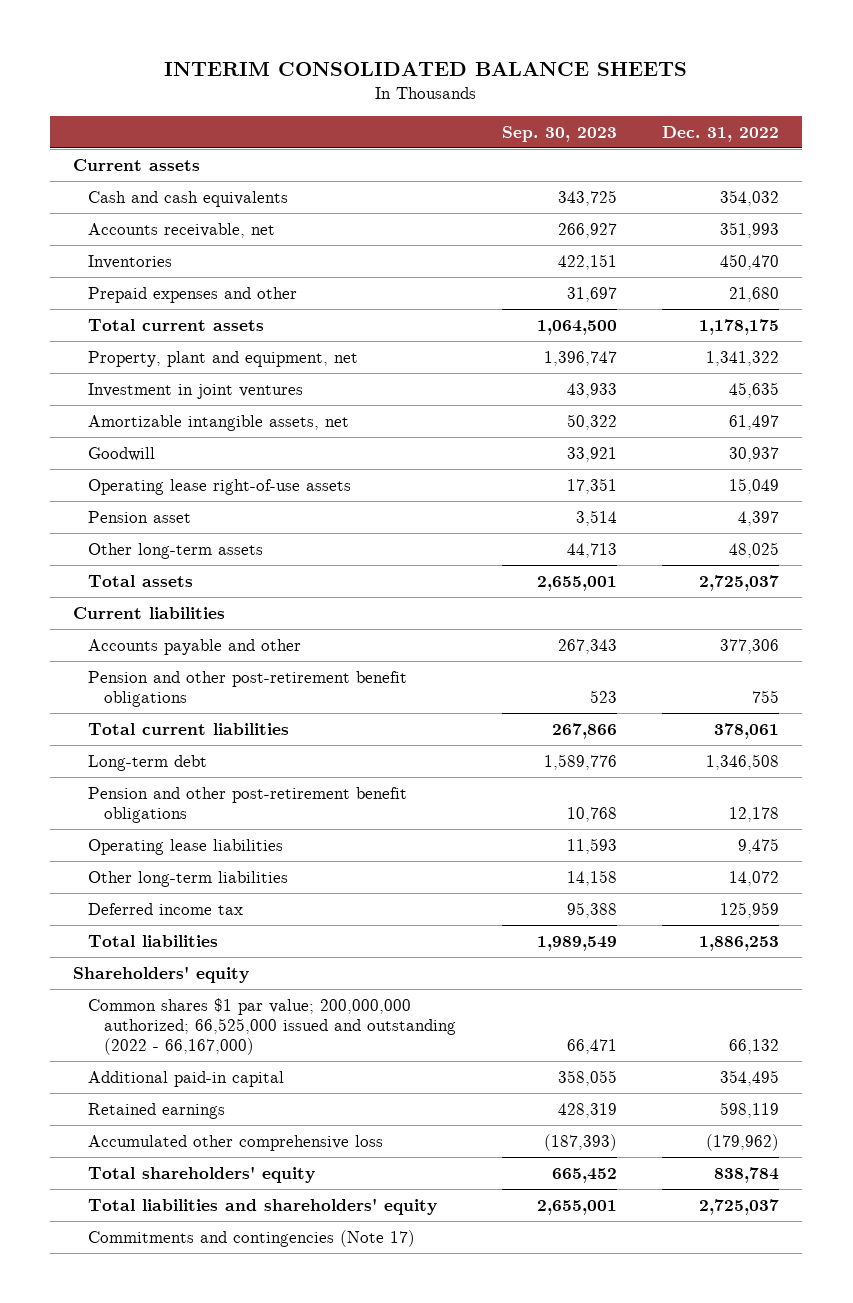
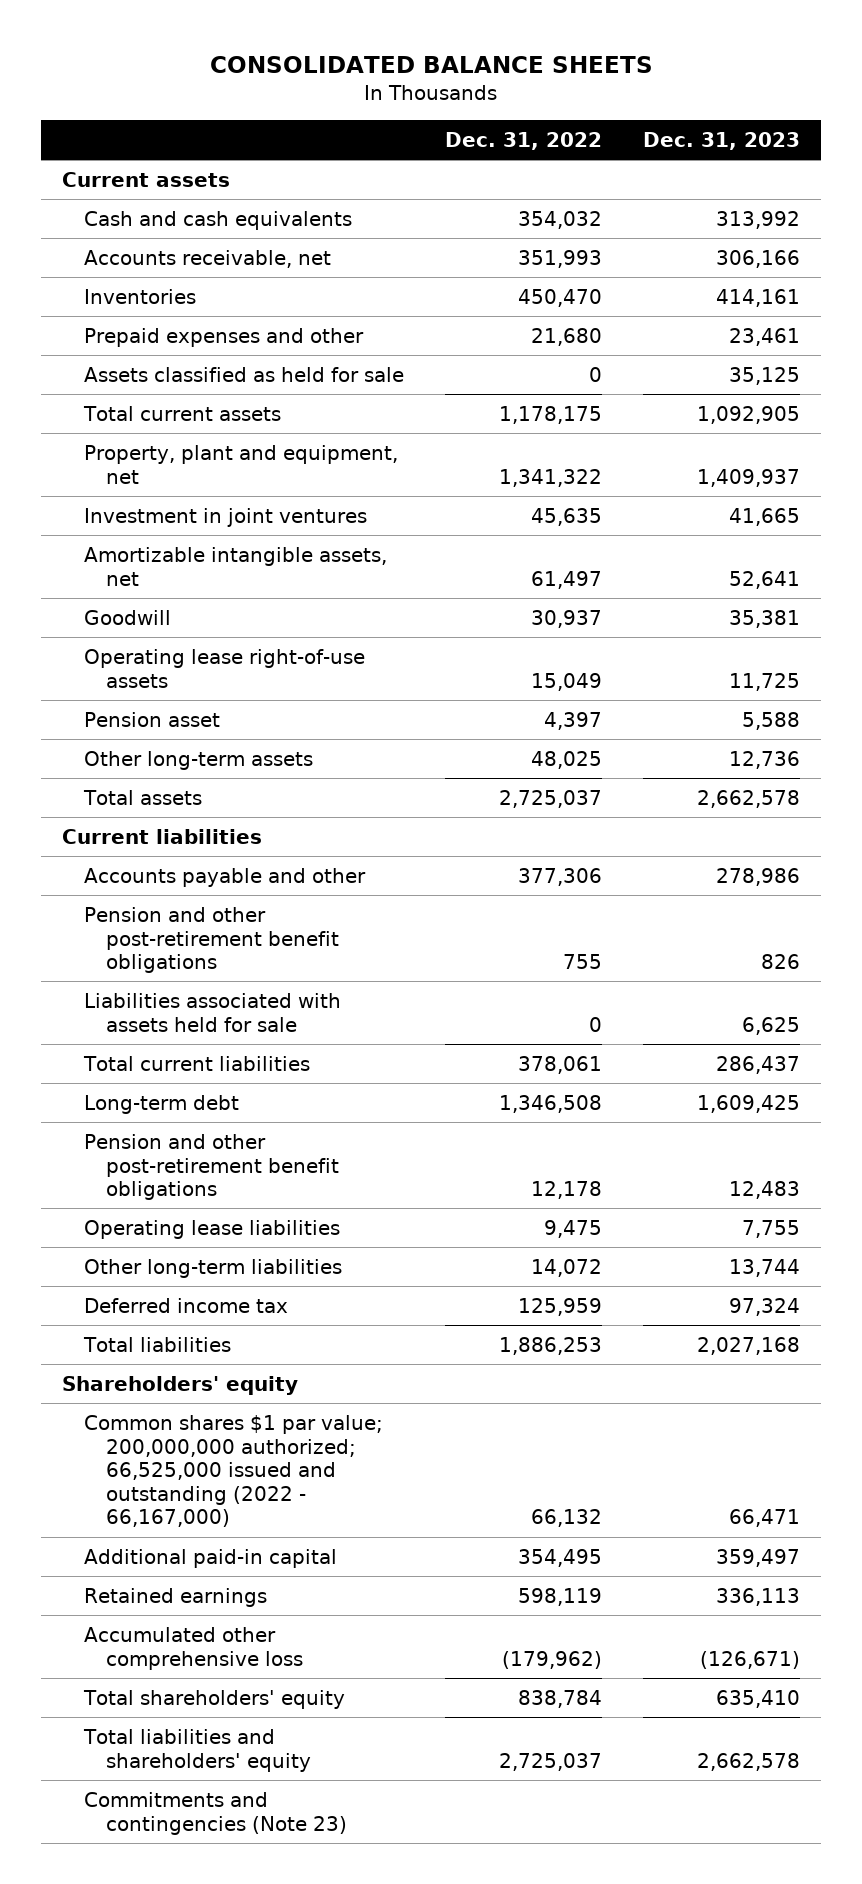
[164,61,688,77] INTERIM CONSOLIDATED BALANCE SHEETS -> [210,55,654,73] CONSOLIDATED BALANCE SHEETS
[501,125,617,142] Sep. 30, 2023 -> none
none -> [643,132,801,151] Dec. 31, 2023
none -> [84,366,405,382] Assets classified as held for sale
none -> [84,992,342,1032] Liabilities associated with assets held for sale
[88,1229,416,1247] Commitments and contingencies (Note 17) -> [84,1791,348,1835] Commitments and contingencies (Note 23)

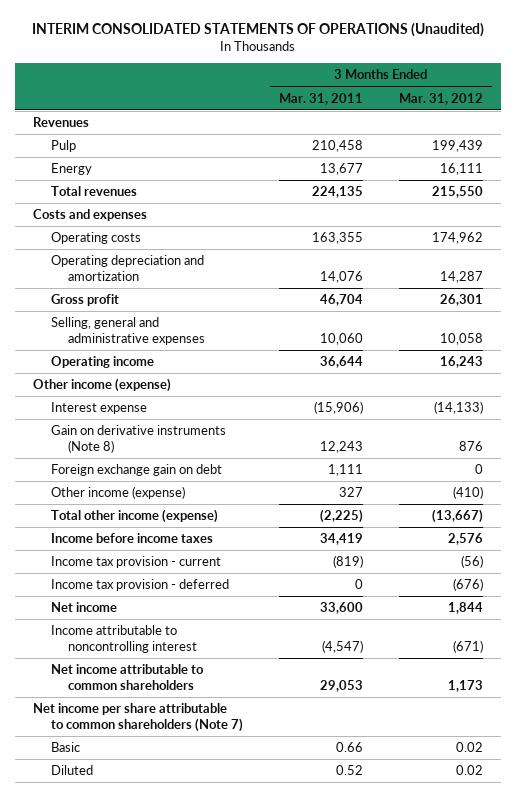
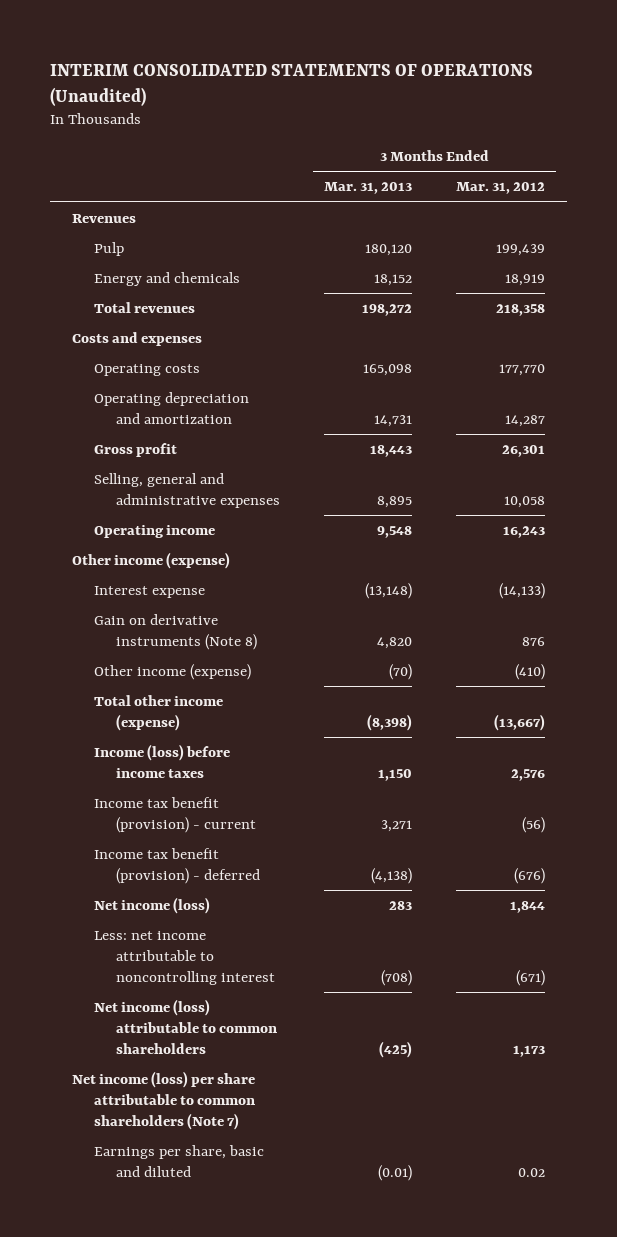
[278,92,363,105] Mar. 31, 2011 -> none
none -> [324,182,413,195] Mar. 31, 2013
[50,163,92,176] Energy -> none
none -> [93,271,240,286] Energy and chemicals
[431,186,483,199] 215,550 -> [496,303,546,316] 218,358
[431,232,483,245] 174,962 -> [499,363,546,376] 177,770
[50,464,222,477] Foreign exchange gain on debt -> none
[50,742,80,753] Basic -> none
[50,765,93,776] Diluted -> none
[50,533,213,544] Income before income taxes -> [93,743,230,778] Income (loss) before income taxes
[50,556,221,569] Income tax provision - current -> [93,796,257,833] Income tax benefit (provision) - current
[50,579,229,592] Income tax provision - deferred -> [93,847,261,884] Income tax benefit (provision) - deferred
[50,602,117,613] Net income -> [93,896,210,914] Net income (loss)
[50,625,198,654] Income attributable to noncontrolling interest -> [93,930,276,985] Less: net income attributable to noncontrolling interest
[50,664,204,691] Net income attributable to common shareholders -> [93,998,278,1054] Net income (loss) attributable to common shareholders
[32,703,243,733] Net income per share attributable to common shareholders (Note 7) -> [71,1070,255,1130] Net income (loss) per share attributable to common shareholders (Note 7)
none -> [93,1144,264,1177] Earnings per share, basic and diluted

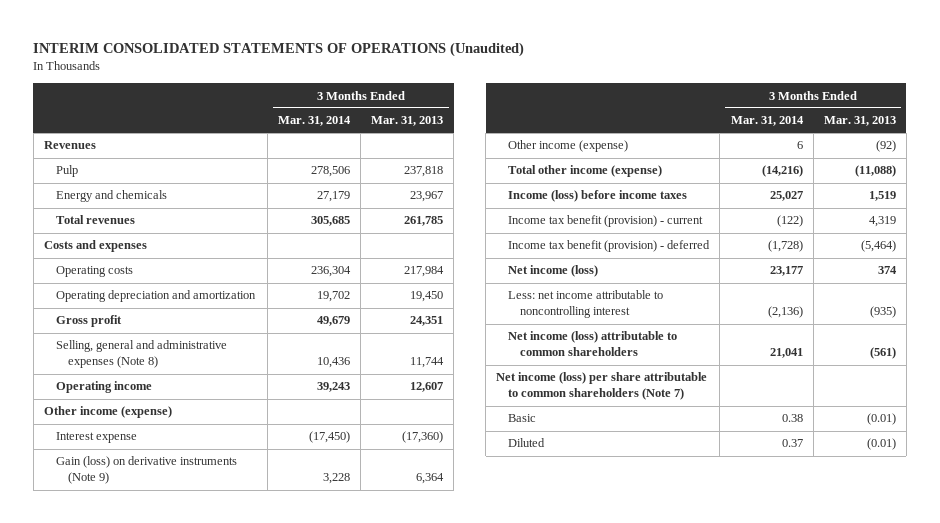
[456,182,546,195] Mar. 31, 2012 -> none
none -> [278,116,352,127] Mar. 31, 2014
[365,243,413,256] 180,120 -> [404,166,444,178] 237,818
[374,273,413,286] 18,152 -> [410,191,444,203] 23,967
[362,303,413,316] 198,272 -> [404,216,444,227] 261,785
[363,363,413,376] 165,098 -> [404,266,445,278] 217,984
[374,414,413,427] 14,731 -> [410,291,444,303] 19,450
[370,444,413,457] 18,443 -> [410,316,444,327] 24,351
[93,472,281,508] Selling, general and administrative expenses -> [56,340,228,369] Selling, general and administrative expenses (Note 8)
[377,495,413,508] 8,895 -> [410,357,445,369] 11,744
[377,525,413,538] 9,548 -> [410,382,444,393] 12,607
[365,582,413,599] (13,148) -> [402,431,444,444] (17,360)
[93,613,258,650] Gain on derivative instruments (Note 8) -> [56,456,238,485] Gain (loss) on derivative instruments (Note 9)
[377,636,413,649] 4,820 -> [416,473,445,485] 6,364
[389,663,413,680] (70) -> [875,140,896,153] (92)
[367,713,413,731] (8,398) -> [854,165,896,178] (11,088)
[378,768,413,781] 1,150 -> [868,191,896,202] 1,519
[381,819,413,832] 3,271 -> [868,216,896,228] 4,319
[371,867,413,884] (4,138) -> [860,240,896,253] (5,464)
[389,900,413,910] 283 -> [877,266,897,275] 374
[381,969,413,986] (708) -> [869,306,896,319] (935)
[379,1040,413,1058] (425) -> [869,347,896,360] (561)
[93,1144,264,1177] Earnings per share, basic and diluted -> none
none -> [508,414,537,423] Basic
none -> [508,438,546,448] Diluted

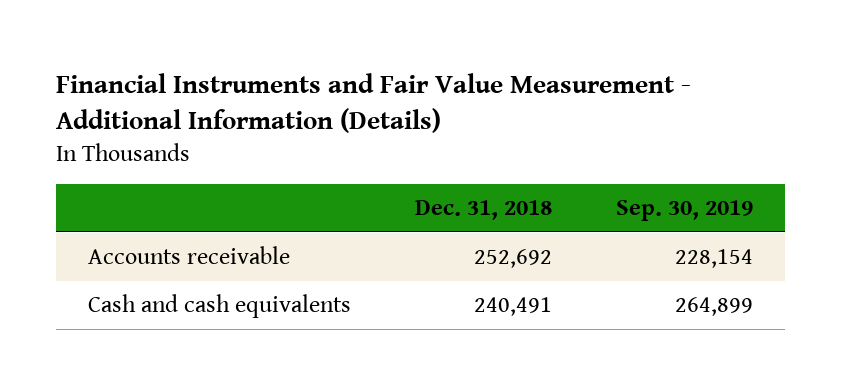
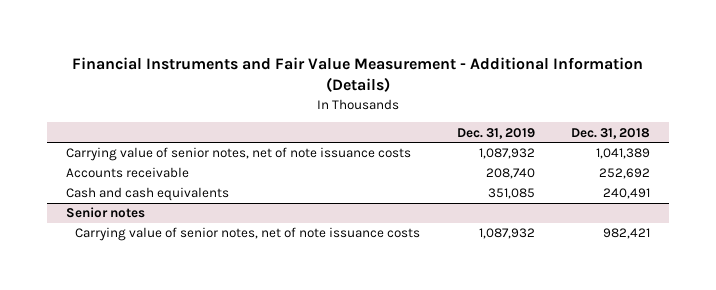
[616,200,754,222] Sep. 30, 2019 -> none
none -> [456,127,535,139] Dec. 31, 2019
none -> [65,147,411,162] Carrying value of senior notes, net of note issuance costs
none -> [65,207,145,219] Senior notes
none -> [75,227,421,242] Carrying value of senior notes, net of note issuance costs

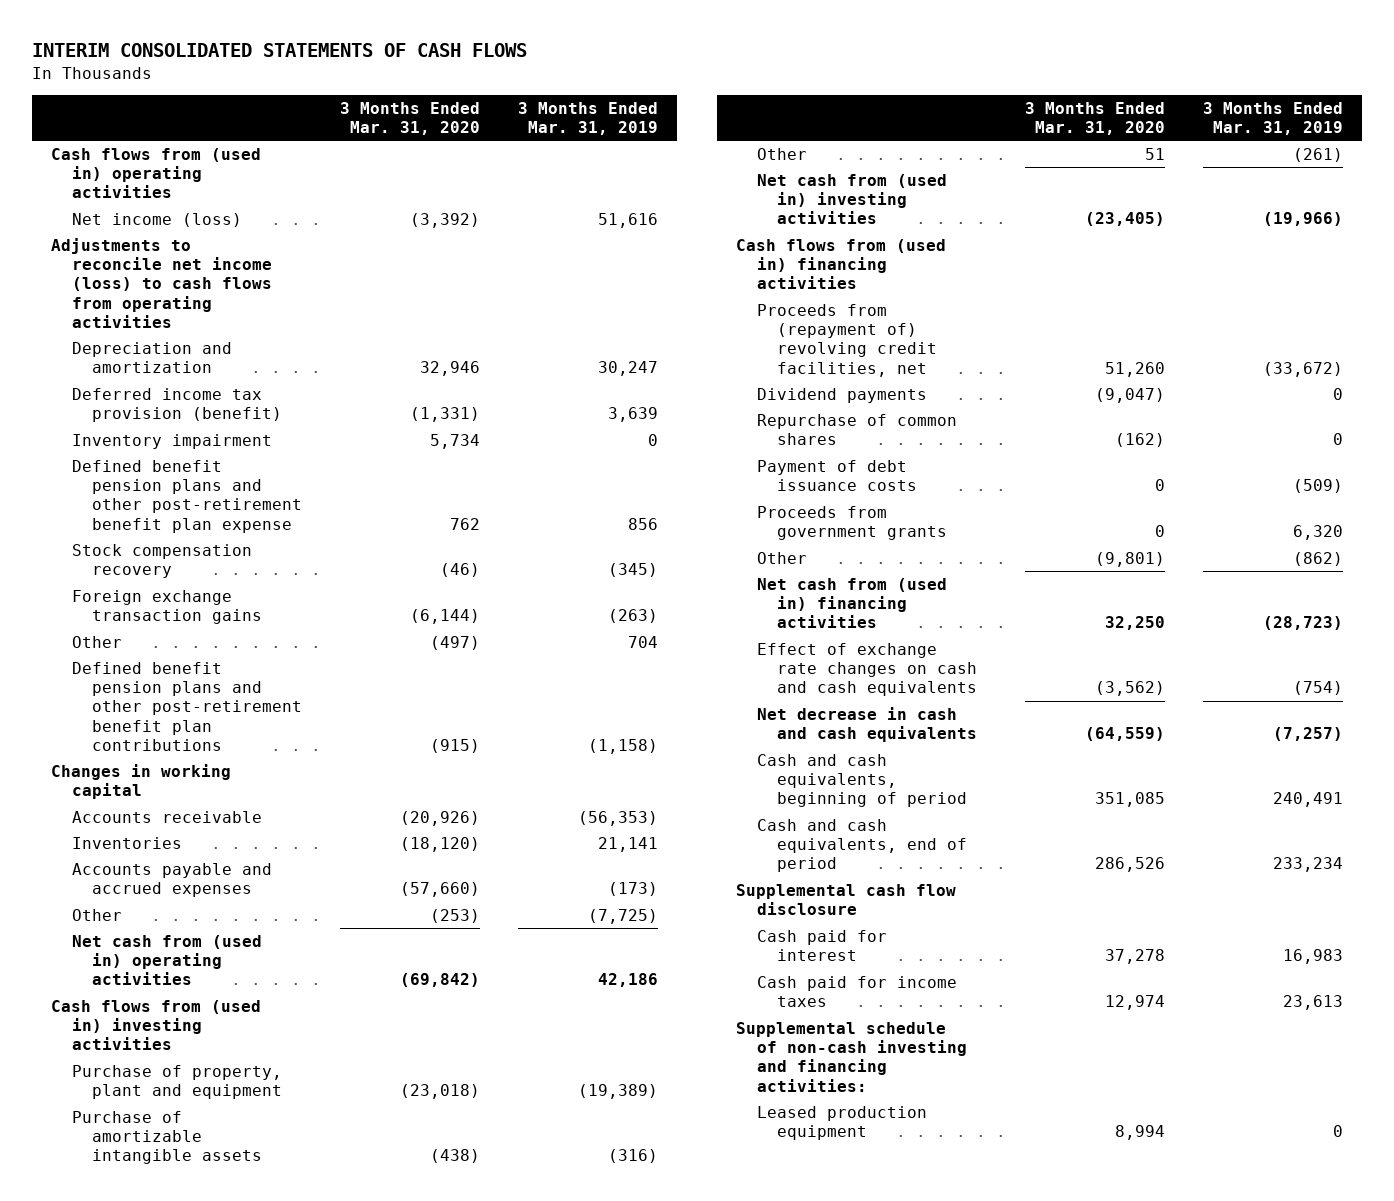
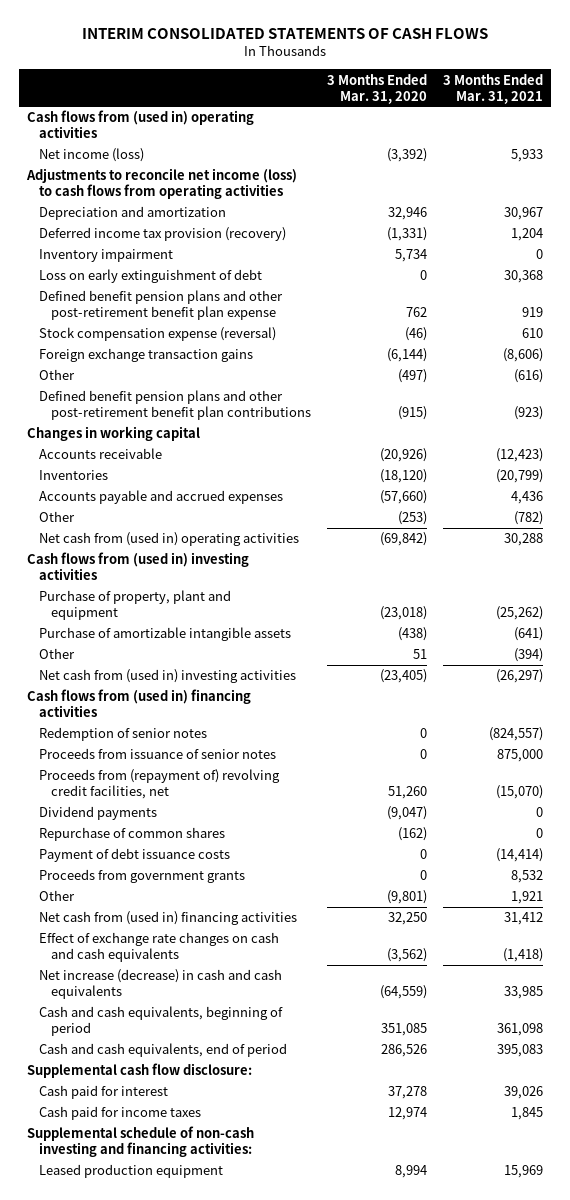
[518,101,659,136] 3 Months Ended Mar. 31, 2019 -> none
none -> [442,73,543,104] 3 Months Ended Mar. 31, 2021
[71,387,283,423] Deferred income tax provision (benefit) -> [38,227,286,242] Deferred income tax provision (recovery)
none -> [38,269,262,284] Loss on early extinguishment of debt
[71,543,252,579] Stock compensation recovery -> [38,327,276,342] Stock compensation expense (reversal)
none -> [38,727,207,742] Redemption of senior notes
none -> [38,748,276,760] Proceeds from issuance of senior notes
[756,706,977,743] Net decrease in cash and cash equivalents -> [38,969,282,1000] Net increase (decrease) in cash and cash equivalents
[736,883,957,916] Supplemental cash flow disclosure -> [26,1063,252,1079] Supplemental cash flow disclosure:

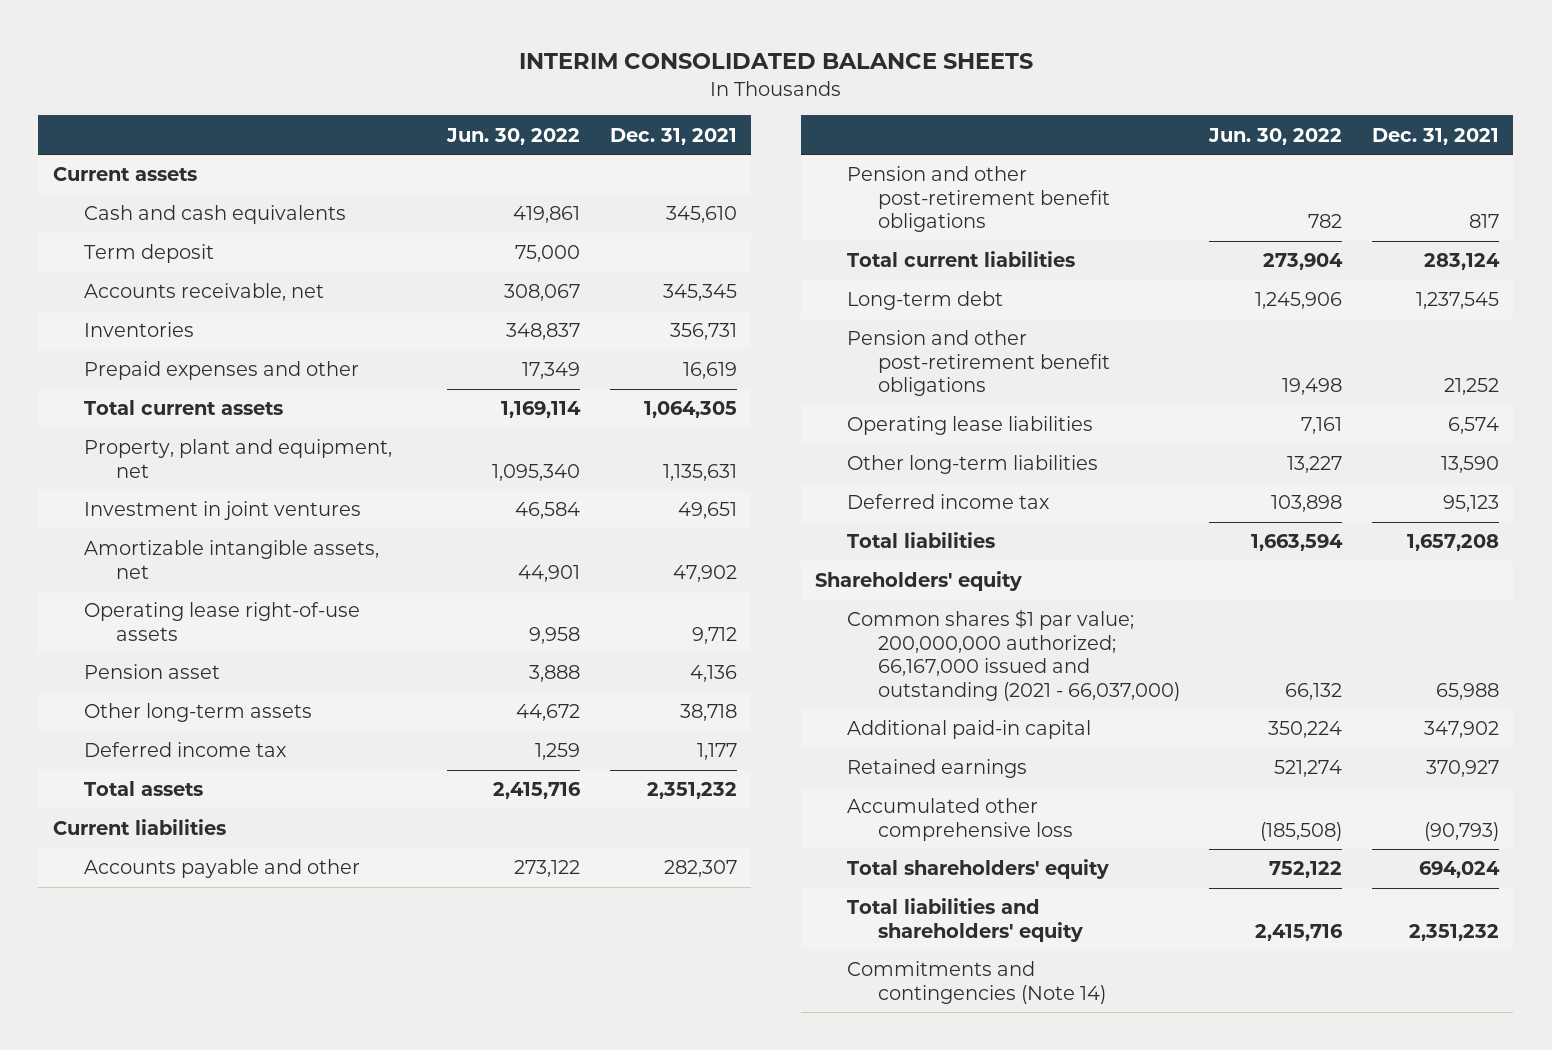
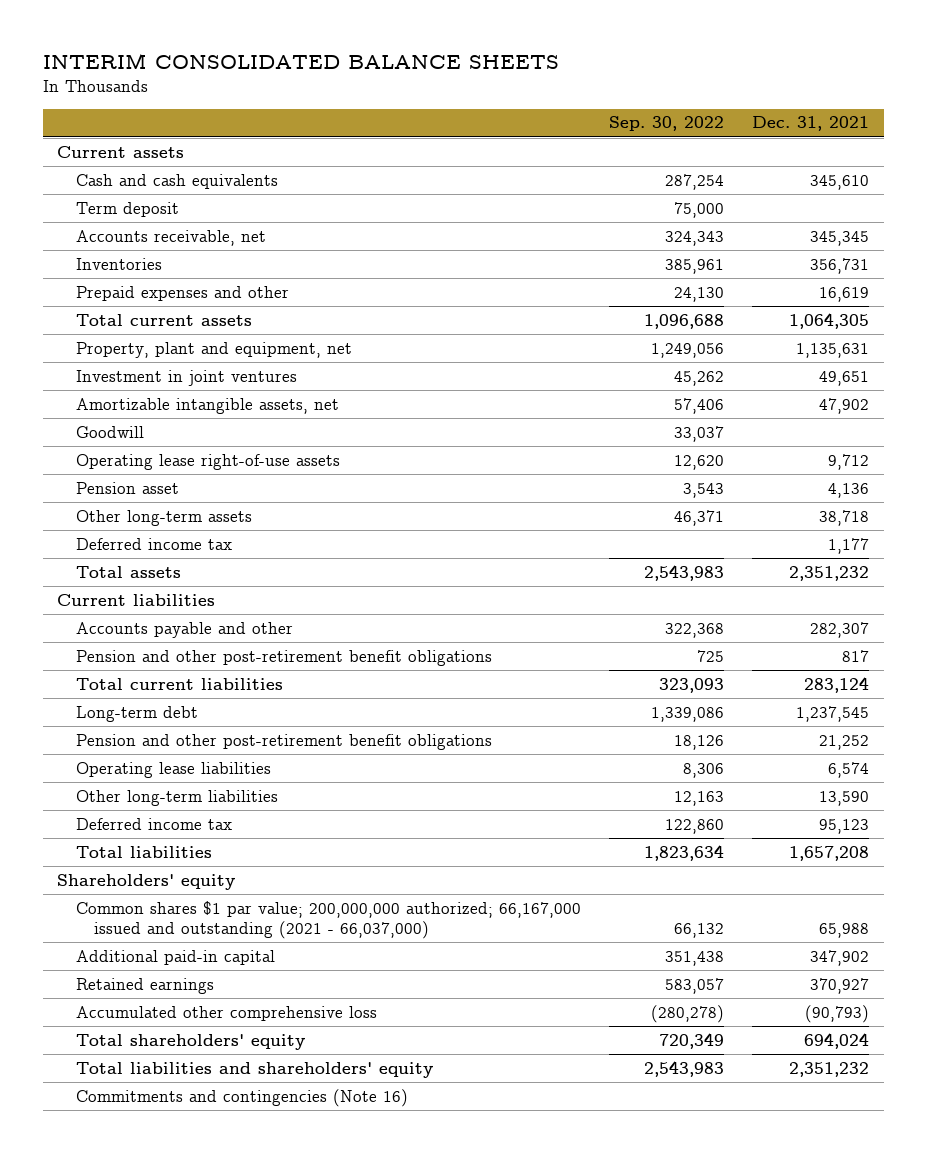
[446,127,581,145] Jun. 30, 2022 -> none
none -> [609,116,725,132] Sep. 30, 2022
none -> [75,425,144,438] Goodwill
[846,961,1106,1004] Commitments and contingencies (Note 14) -> [75,1088,408,1107] Commitments and contingencies (Note 16)

